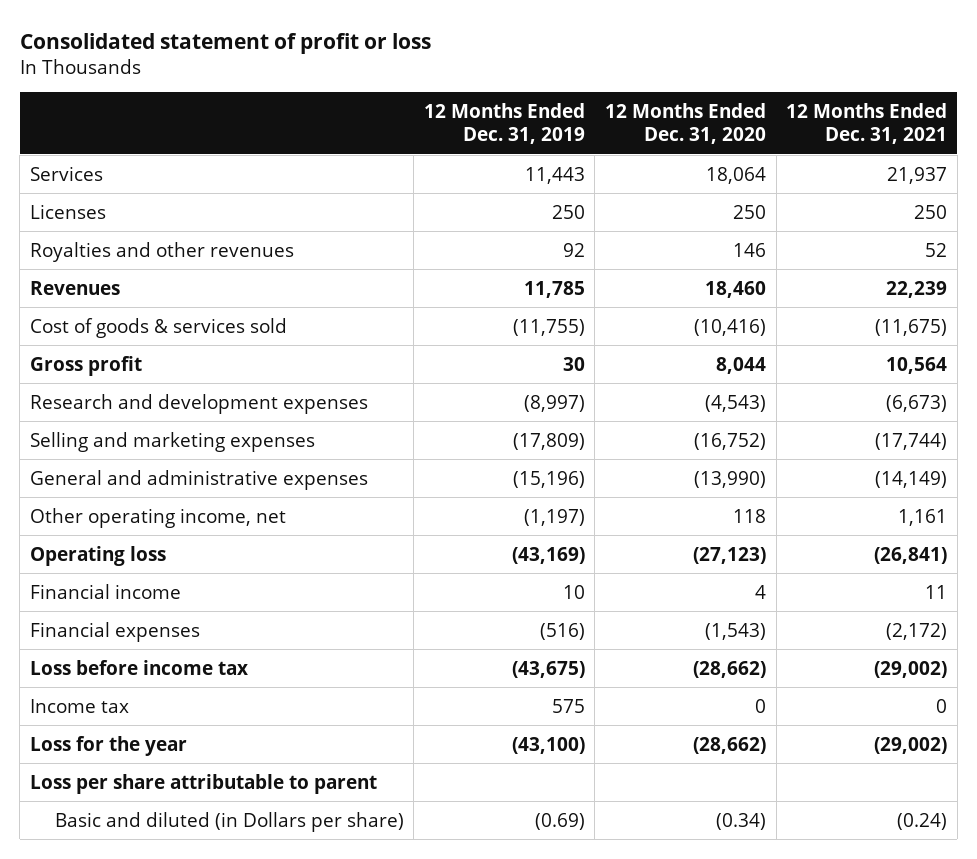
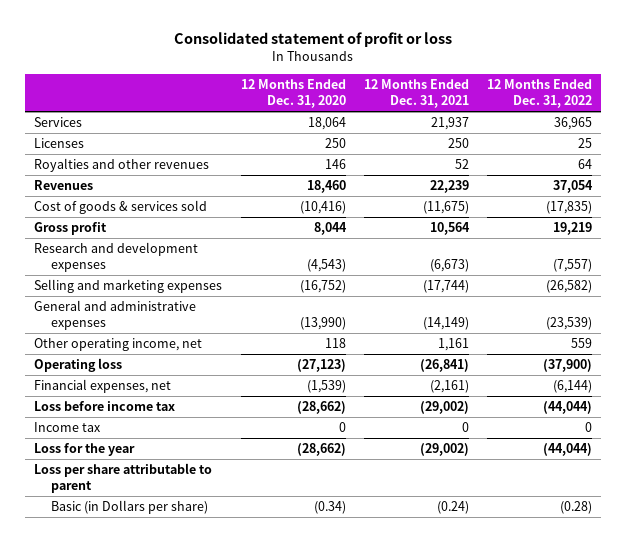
[423,102,585,145] 12 Months Ended Dec. 31, 2019 -> none
none -> [487,79,593,109] 12 Months Ended Dec. 31, 2022
[30,583,182,599] Financial income -> none
[30,621,201,642] Financial expenses -> [34,379,172,394] Financial expenses, net
[705,622,767,640] (1,543) -> [306,380,346,394] (1,539)
[886,622,948,640] (2,172) -> [429,380,469,394] (2,161)
[54,811,404,832] Basic and diluted (in Dollars per share) -> [51,500,209,515] Basic (in Dollars per share)

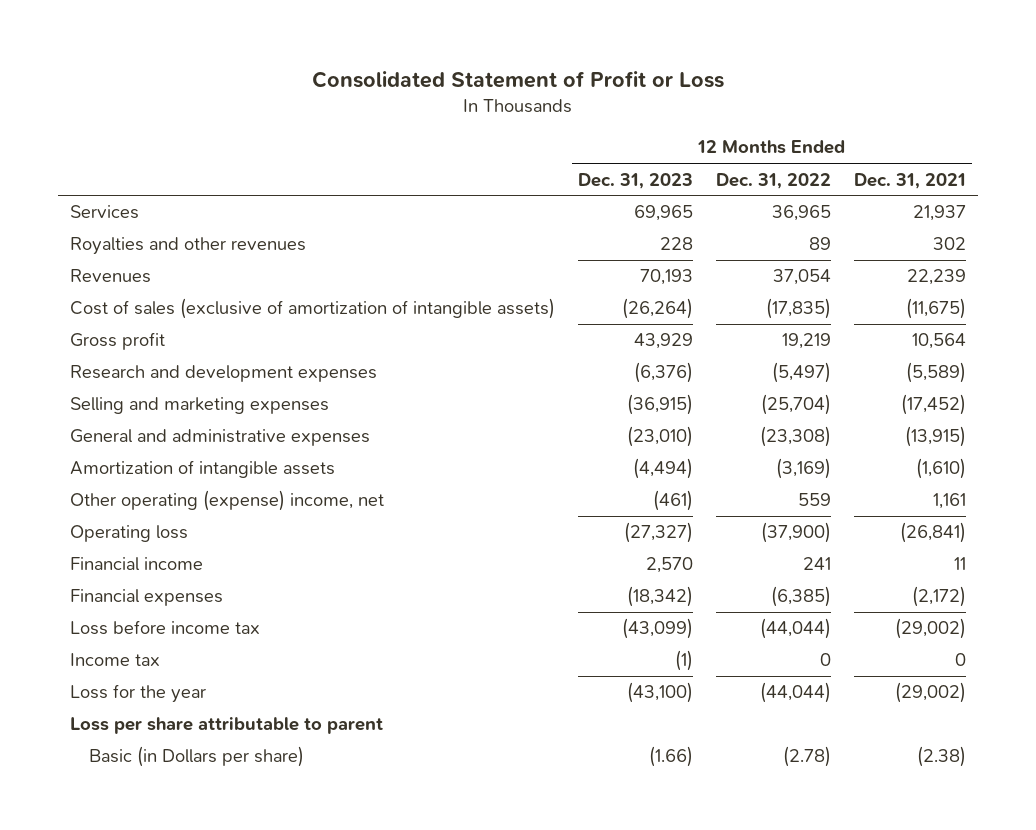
[174,32,453,48] Consolidated statement of profit or loss -> [312,71,725,89] Consolidated Statement of Profit or Loss
[240,79,346,109] 12 Months Ended Dec. 31, 2020 -> none
none -> [578,172,694,189] Dec. 31, 2023
[34,138,85,149] Licenses -> none
[454,159,469,170] 52 -> [933,237,967,251] 302
[578,159,593,170] 64 -> [809,237,832,251] 89
[34,200,208,215] Cost of goods & services sold -> [69,298,555,320] Cost of sales (exclusive of amortization of intangible assets)
[429,259,469,273] (6,673) -> [906,362,967,384] (5,589)
[553,259,593,273] (7,557) -> [772,362,832,384] (5,497)
[422,280,469,294] (17,744) -> [901,394,967,416] (17,452)
[546,280,593,294] (26,582) -> [761,394,832,416] (25,704)
[422,317,469,331] (14,149) -> [905,426,967,448] (13,915)
[546,317,593,331] (23,539) -> [760,426,832,448] (23,308)
none -> [69,460,335,479] Amortization of intangible assets
[34,338,203,352] Other operating income, net -> [69,490,384,512] Other operating (expense) income, net
none -> [69,557,203,572] Financial income
[34,379,172,394] Financial expenses, net -> [69,589,223,607] Financial expenses
[429,380,469,394] (2,161) -> [912,586,967,608] (2,172)
[553,380,593,394] (6,144) -> [771,586,832,608] (6,385)
[436,501,469,515] (0.24) -> [917,746,967,768] (2.38)
[560,501,593,515] (0.28) -> [783,746,832,768] (2.78)

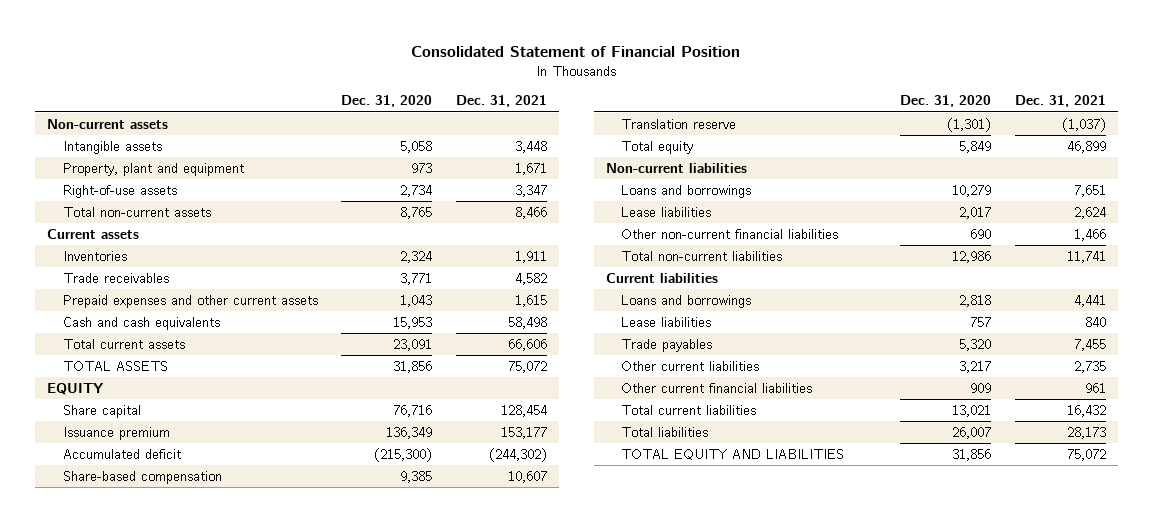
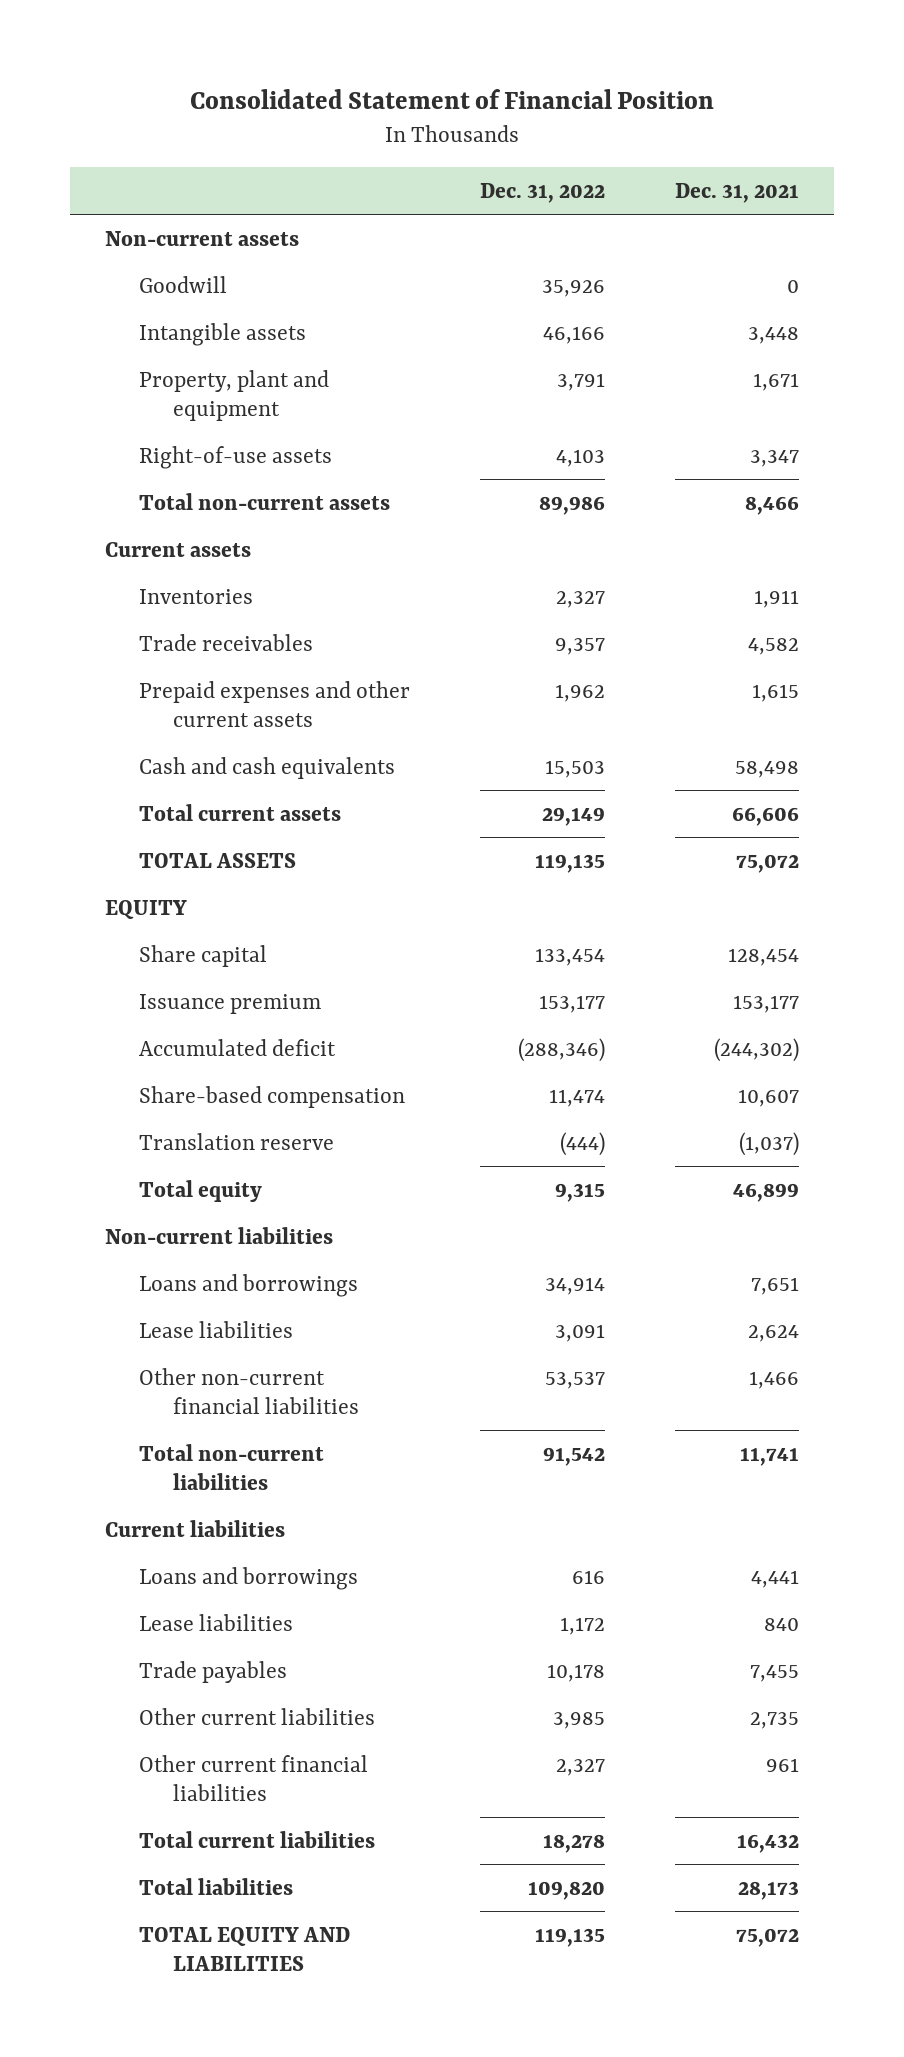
[341,95,433,108] Dec. 31, 2020 -> none
none -> [479,183,605,204] Dec. 31, 2022
none -> [138,275,227,293] Goodwill

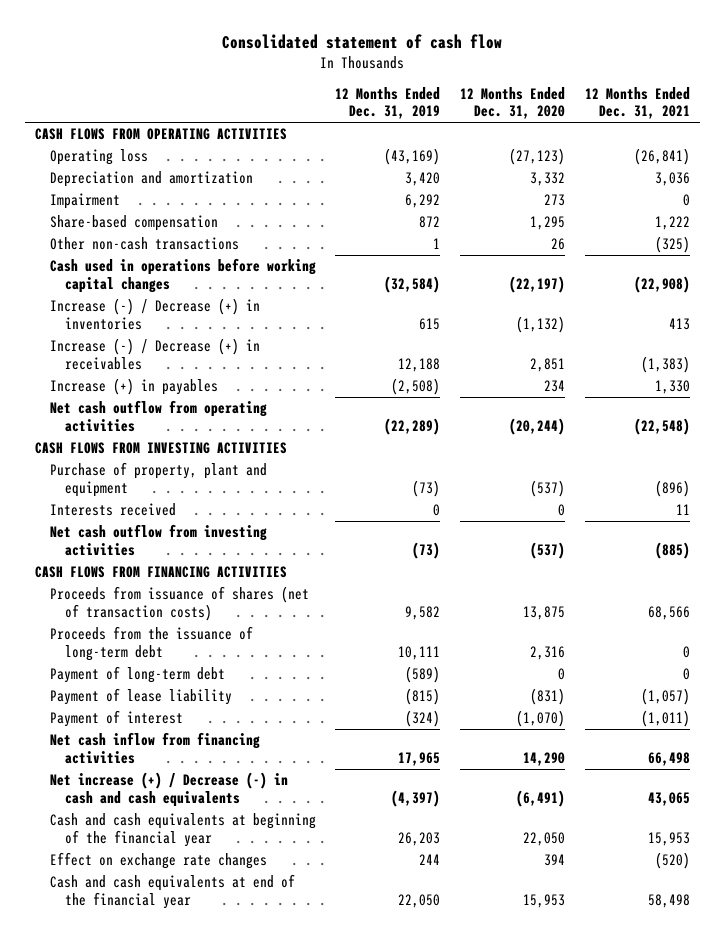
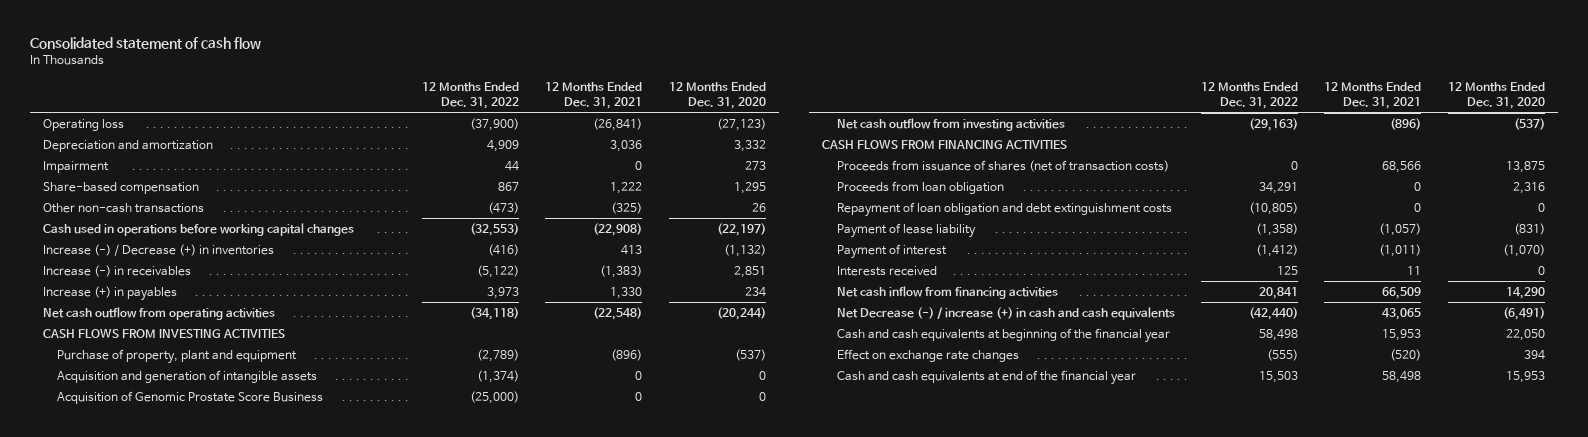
[335,86,441,120] 12 Months Ended Dec. 31, 2019 -> none
none -> [421,81,519,109] 12 Months Ended Dec. 31, 2022
[34,128,287,141] CASH FLOWS FROM OPERATING ACTIVITIES -> none
[49,338,260,370] Increase (-) / Decrease (+) in receivables -> [42,264,191,277] Increase (-) in receivables
none -> [57,369,318,383] Acquisition and generation of intangible assets
none -> [57,390,324,404] Acquisition of Genomic Prostate Score Business
[654,541,690,559] (885) -> [1390,117,1422,130] (896)
[49,626,253,661] Proceeds from the issuance of long-term debt -> [836,180,1004,194] Proceeds from loan obligation
[49,666,225,684] Payment of long-term debt -> [836,201,1172,217] Repayment of loan obligation and debt extinguishment costs
[49,503,176,517] Interests received -> [836,265,937,276] Interests received
[647,751,690,766] 66,498 -> [1382,286,1422,299] 66,509
[49,772,288,807] Net increase (+) / Decrease (-) in cash and cash equivalents -> [836,306,1175,320] Net Decrease (-) / increase (+) in cash and cash equivalents

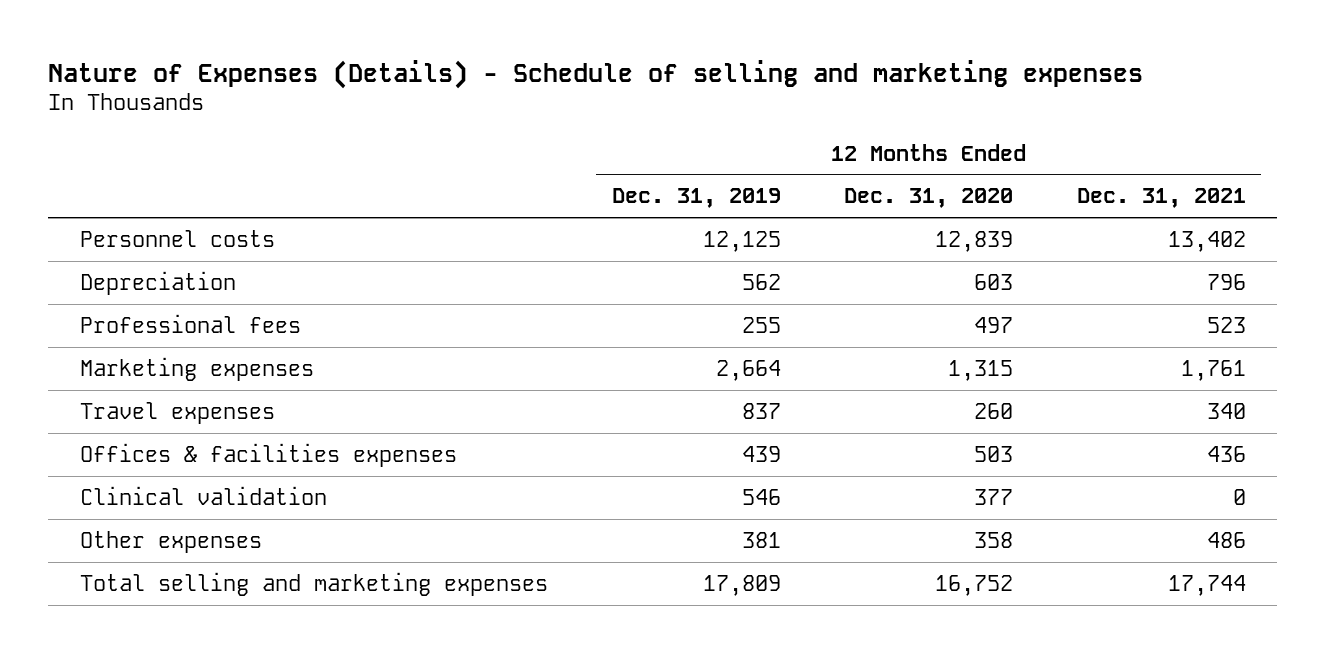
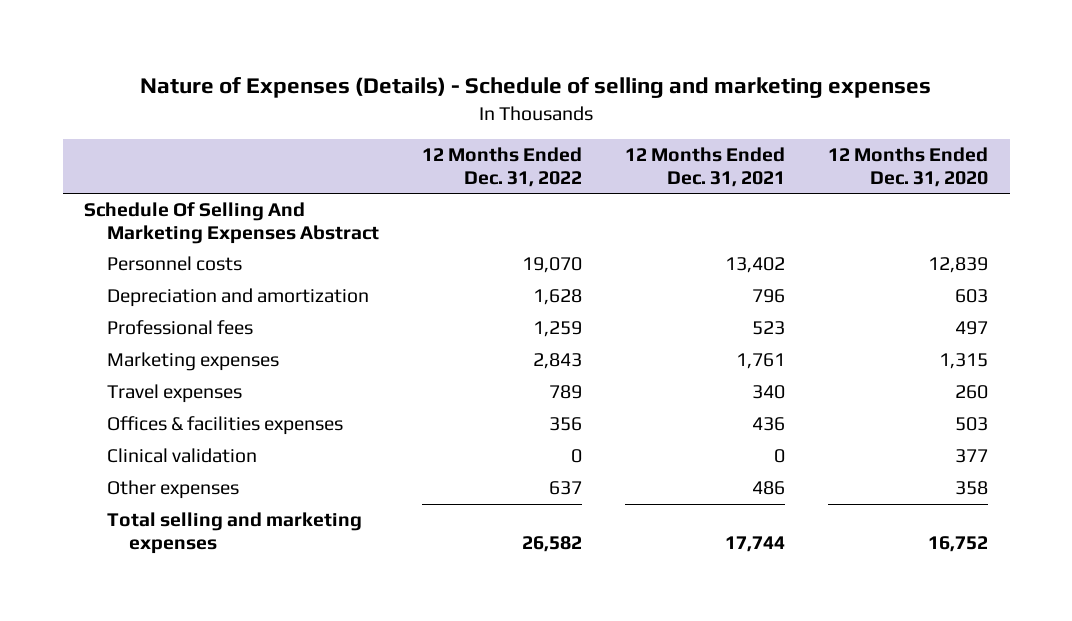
[611,188,781,209] Dec. 31, 2019 -> none
none -> [421,147,582,187] 12 Months Ended Dec. 31, 2022
none -> [84,202,379,244] Schedule Of Selling And Marketing Expenses Abstract
[80,270,237,295] Depreciation -> [106,288,369,308] Depreciation and amortization

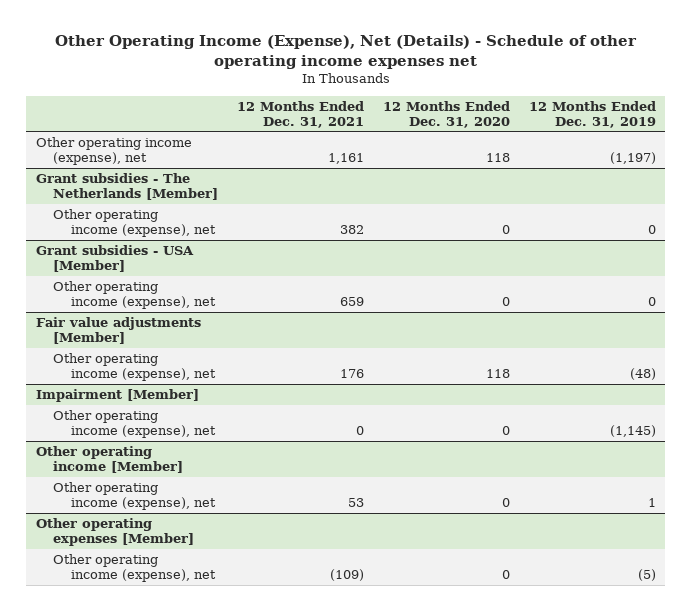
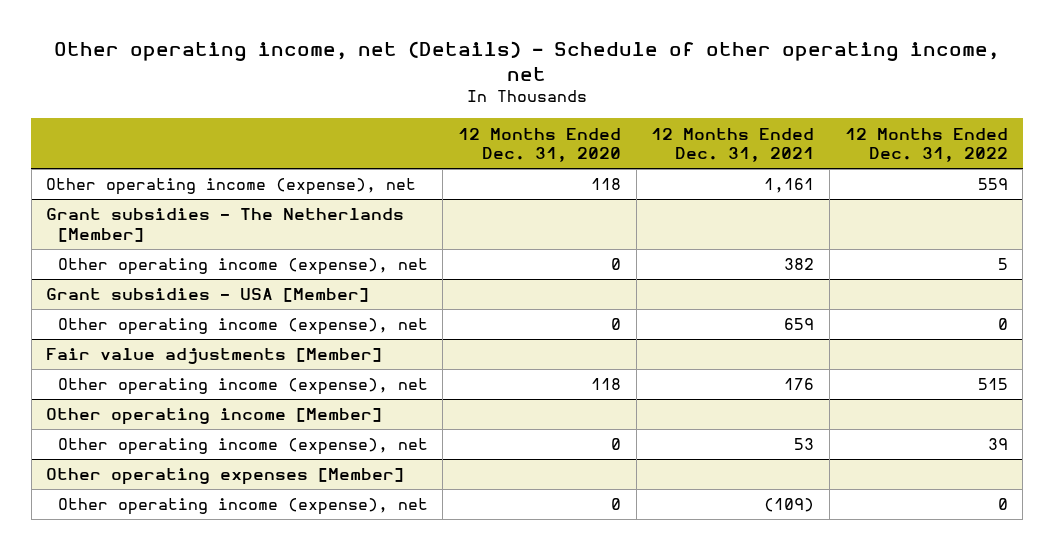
[54,35,637,69] Other Operating Income (Expense), Net (Details) - Schedule of other operating income expenses net -> [53,40,999,81] Other operating income, net (Details) - Schedule of other operating income, net
[529,100,657,128] 12 Months Ended Dec. 31, 2019 -> none
none -> [844,127,1008,163] 12 Months Ended Dec. 31, 2022
[35,389,199,403] Impairment [Member] -> none
[53,410,217,438] Other operating income (expense), net -> none

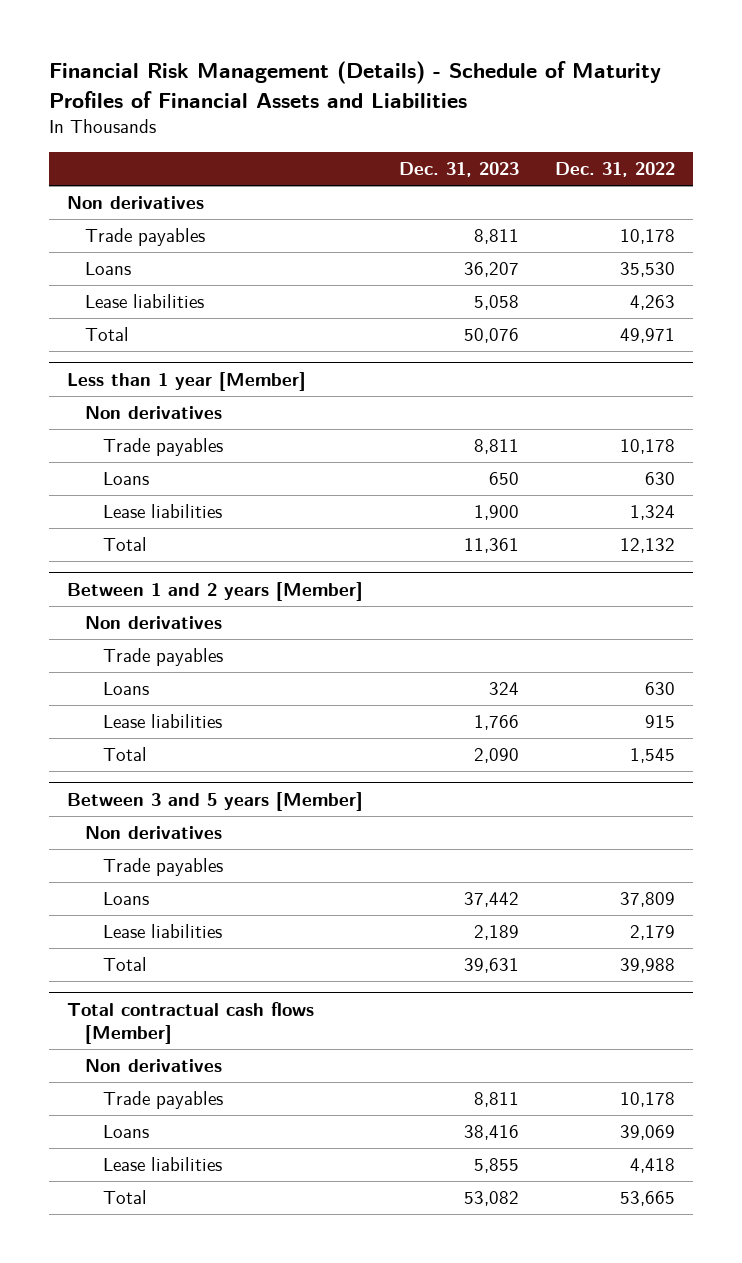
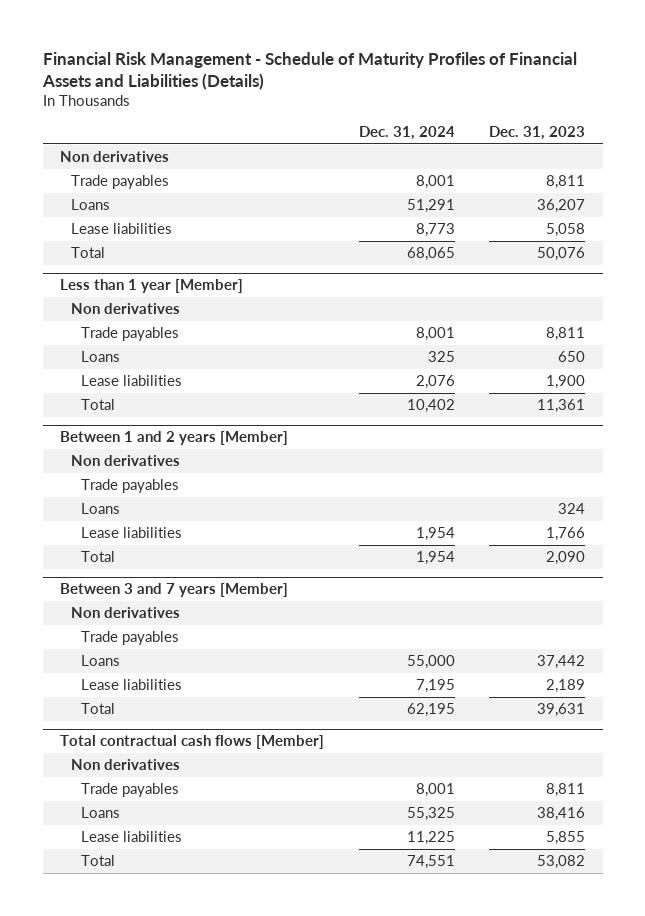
[48,61,661,108] Financial Risk Management (Details) - Schedule of Maturity Profiles of Financial Assets and Liabilities -> [41,51,577,90] Financial Risk Management - Schedule of Maturity Profiles of Financial Assets and Liabilities (Details)
[555,162,676,178] Dec. 31, 2022 -> none
none -> [358,126,455,141] Dec. 31, 2024
[67,791,364,811] Between 3 and 5 years [Member] -> [60,583,289,598] Between 3 and 7 years [Member]

